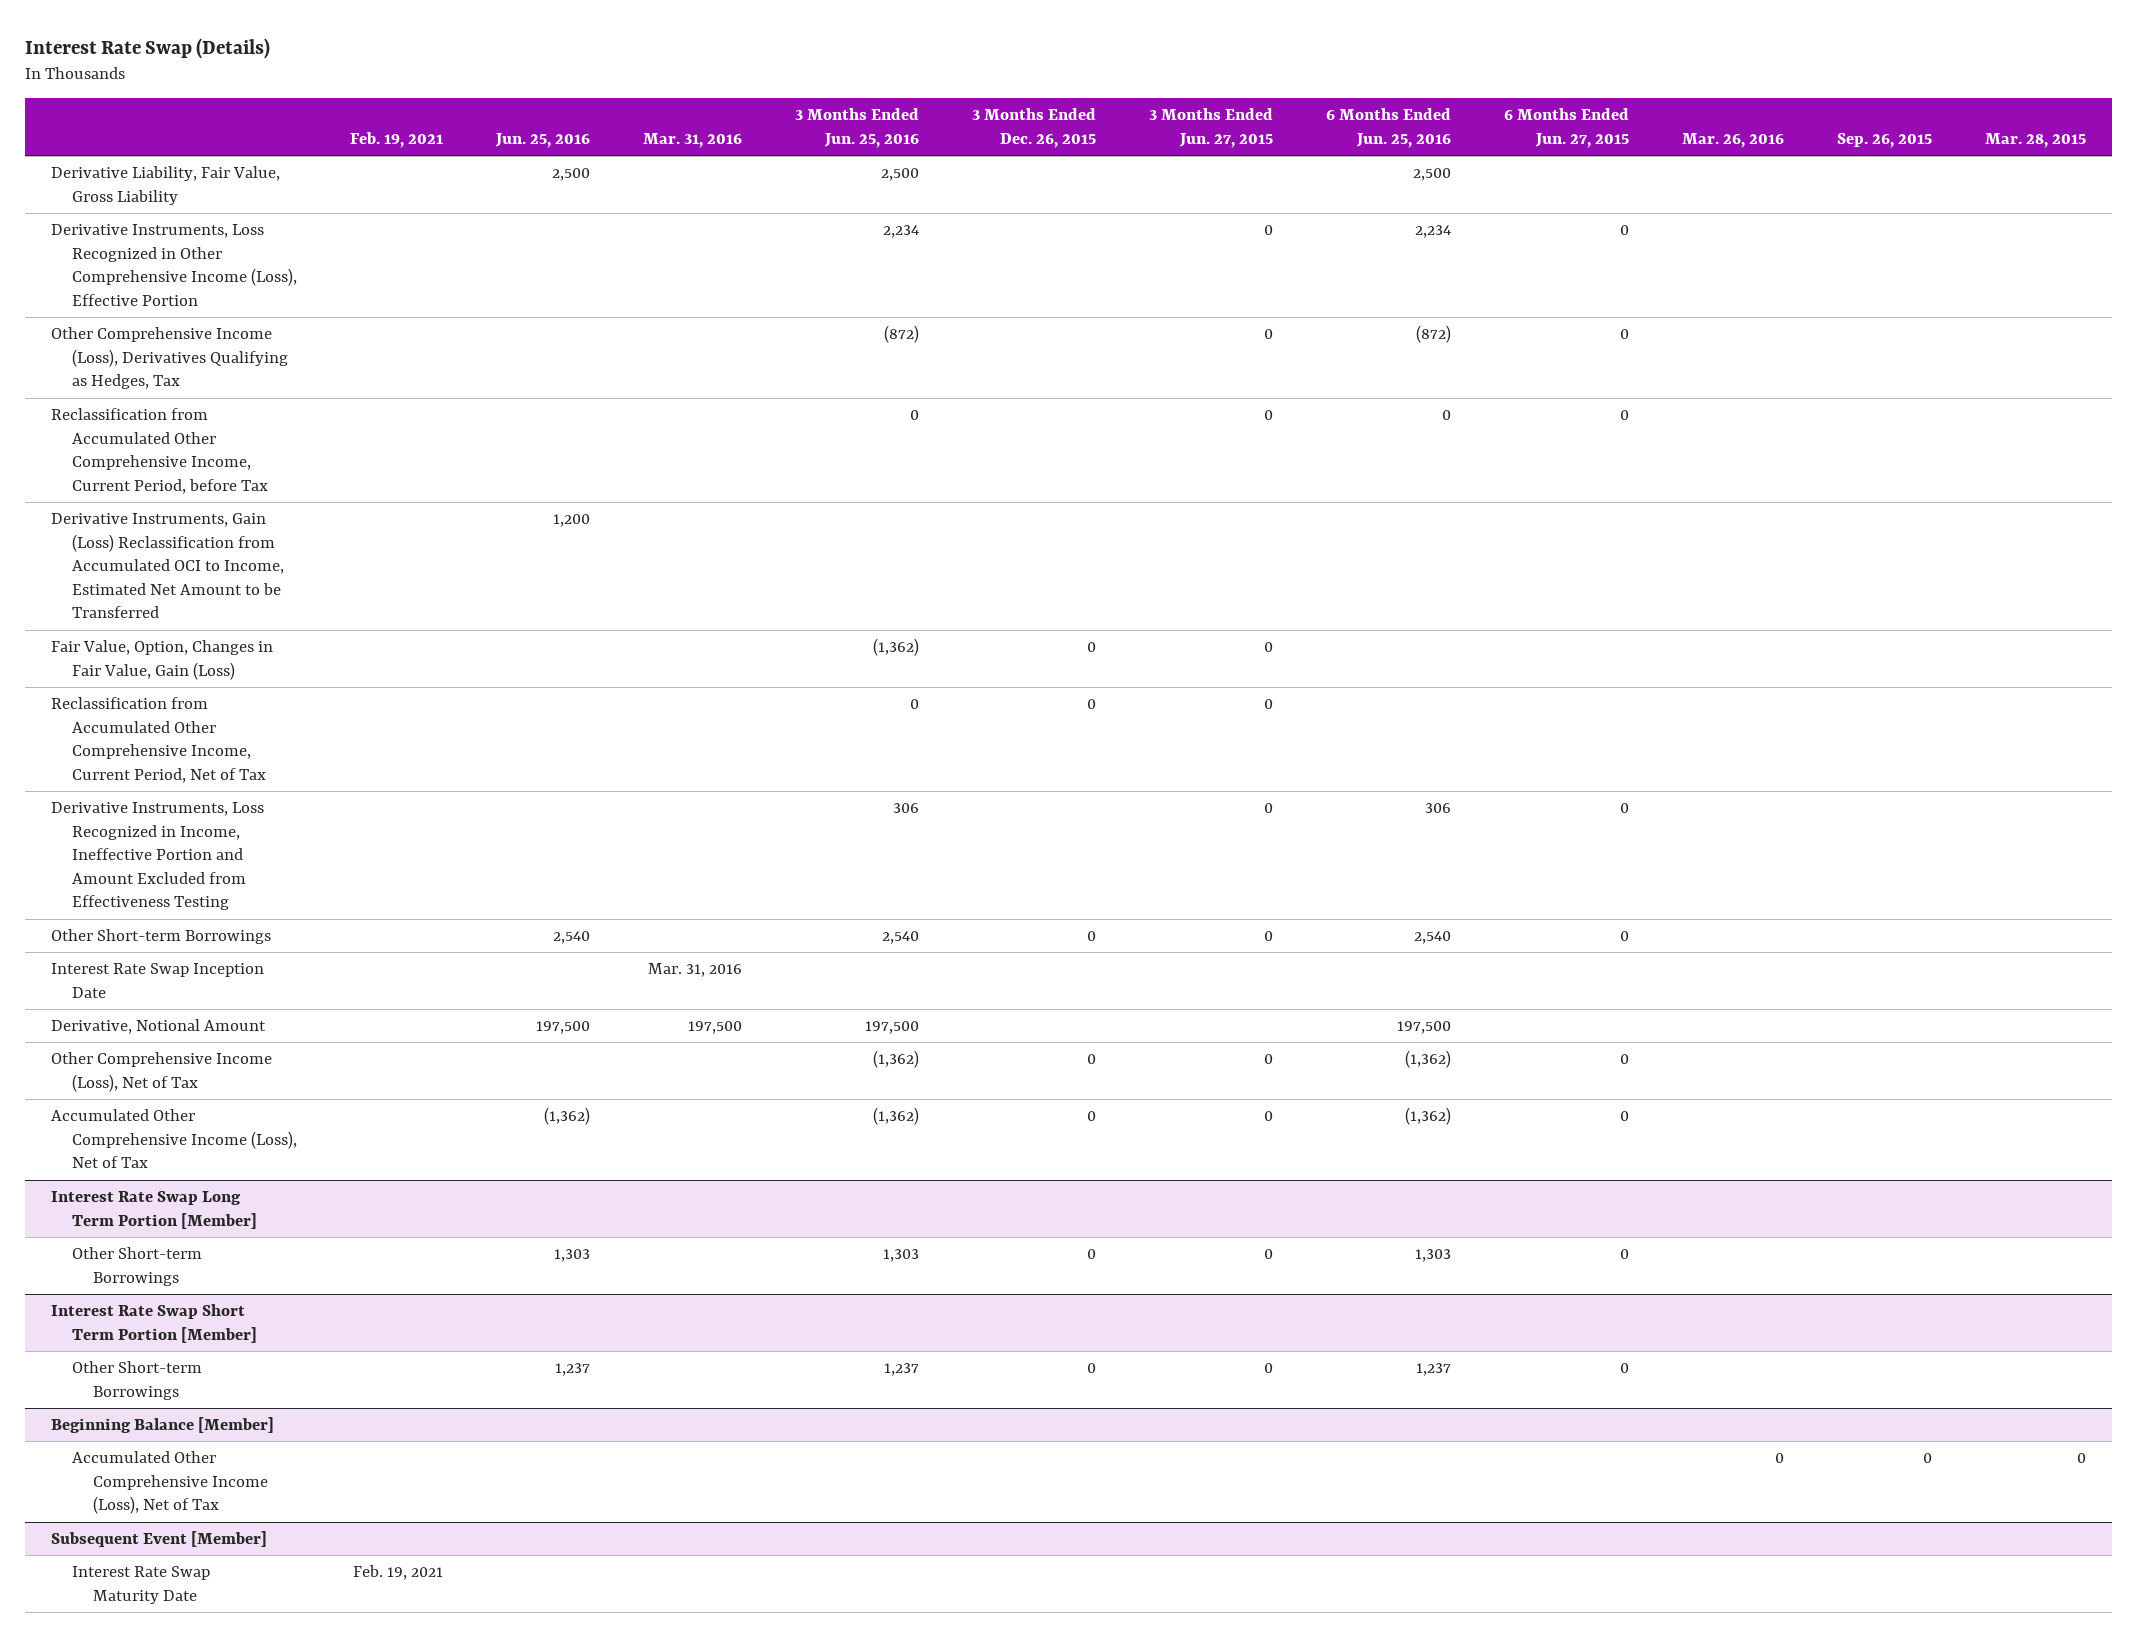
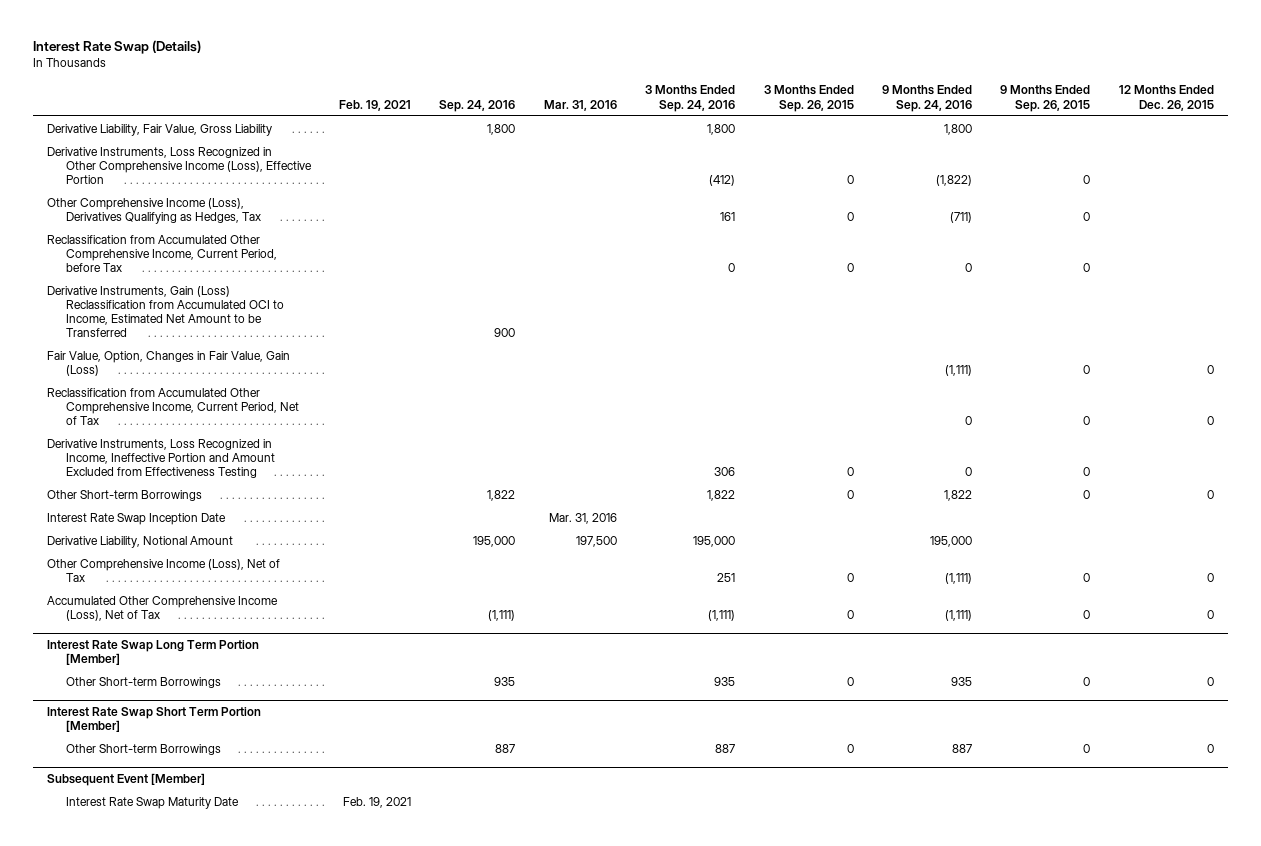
[495,132,591,148] Jun. 25, 2016 -> none
[794,108,919,148] 3 Months Ended Jun. 25, 2016 -> none
[971,108,1096,148] 3 Months Ended Dec. 26, 2015 -> none
[1148,108,1273,148] 3 Months Ended Jun. 27, 2015 -> none
[1325,108,1451,148] 6 Months Ended Jun. 25, 2016 -> none
[1503,108,1629,148] 6 Months Ended Jun. 27, 2015 -> none
[1681,132,1784,148] Mar. 26, 2016 -> none
[1836,132,1932,148] Sep. 26, 2015 -> none
[1984,132,2086,148] Mar. 28, 2015 -> none
none -> [439,99,516,112] Sep. 24, 2016
none -> [645,85,736,112] 3 Months Ended Sep. 24, 2016
none -> [763,85,854,112] 3 Months Ended Sep. 26, 2015
none -> [882,85,973,112] 9 Months Ended Sep. 24, 2016
none -> [1000,85,1091,112] 9 Months Ended Sep. 26, 2015
none -> [1118,85,1214,111] 12 Months Ended Dec. 26, 2015
[51,1019,267,1035] Derivative, Notional Amount -> [46,535,233,548] Derivative Liability, Notional Amount
[51,1417,275,1434] Beginning Balance [Member] -> none
[72,1451,269,1515] Accumulated Other Comprehensive Income (Loss), Net of Tax -> none

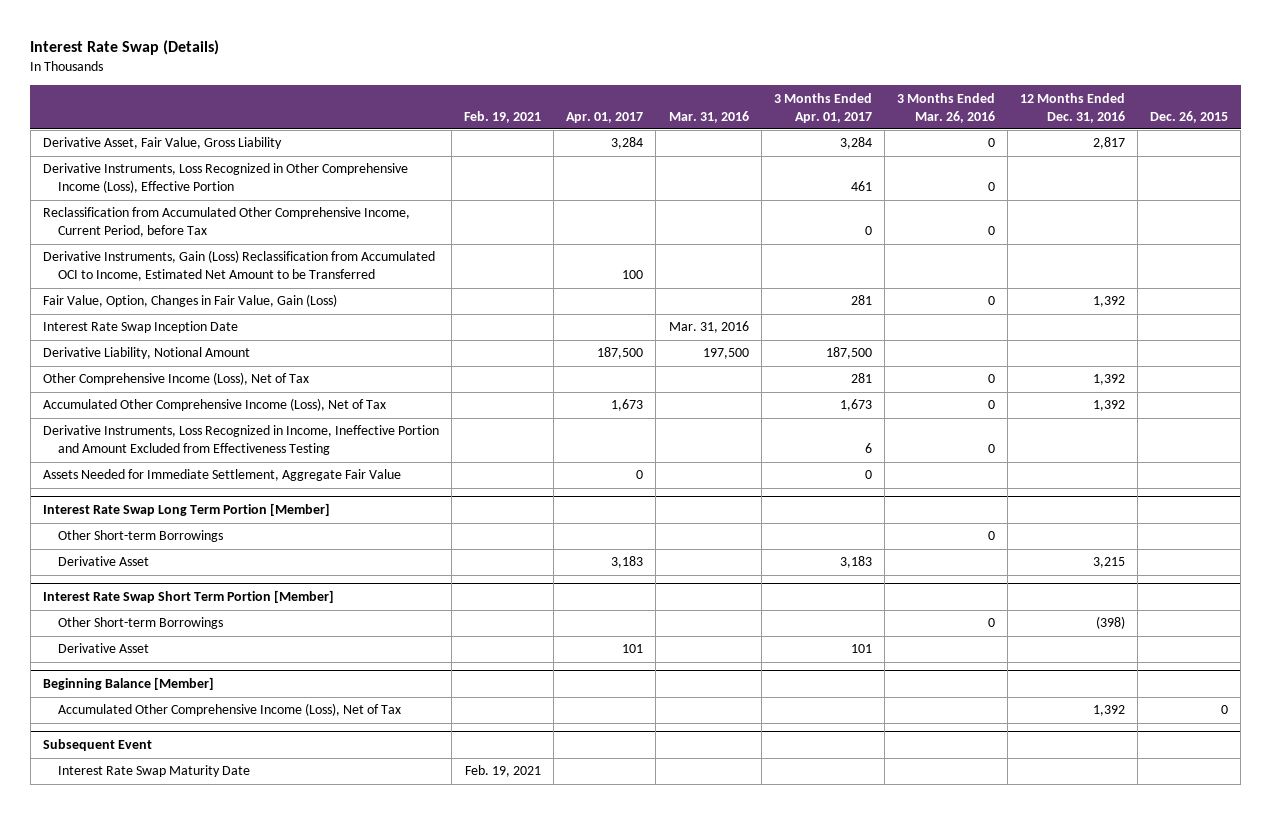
[439,99,516,112] Sep. 24, 2016 -> none
[645,85,736,112] 3 Months Ended Sep. 24, 2016 -> none
[763,85,854,112] 3 Months Ended Sep. 26, 2015 -> none
[882,85,973,112] 9 Months Ended Sep. 24, 2016 -> none
[1000,85,1091,112] 9 Months Ended Sep. 26, 2015 -> none
[1118,85,1214,111] 12 Months Ended Dec. 26, 2015 -> none
none -> [566,111,644,123] Apr. 01, 2017
none -> [773,92,872,123] 3 Months Ended Apr. 01, 2017
none -> [896,92,995,123] 3 Months Ended Mar. 26, 2016
none -> [1020,92,1126,123] 12 Months Ended Dec. 31, 2016
none -> [1150,110,1229,123] Dec. 26, 2015
[46,123,272,136] Derivative Liability, Fair Value, Gross Liability -> [43,137,283,150] Derivative Asset, Fair Value, Gross Liability
[46,197,261,224] Other Comprehensive Income (Loss), Derivatives Qualifying as Hedges, Tax -> none
[46,387,299,426] Reclassification from Accumulated Other Comprehensive Income, Current Period, Net of Tax -> none
[46,489,202,501] Other Short-term Borrowings -> none
[46,438,275,479] Derivative Instruments, Loss Recognized in Income, Ineffective Portion and Amount Excluded from Effectiveness Testing -> [43,425,440,456] Derivative Instruments, Loss Recognized in Income, Ineffective Portion and Amount Excluded from Effectiveness Testing
none -> [43,469,402,482] Assets Needed for Immediate Settlement, Aggregate Fair Value
none -> [58,556,150,567] Derivative Asset
none -> [58,643,150,654] Derivative Asset
none -> [43,677,215,691] Beginning Balance [Member]
none -> [58,703,402,717] Accumulated Other Comprehensive Income (Loss), Net of Tax
[46,772,205,786] Subsequent Event [Member] -> [43,739,153,752] Subsequent Event

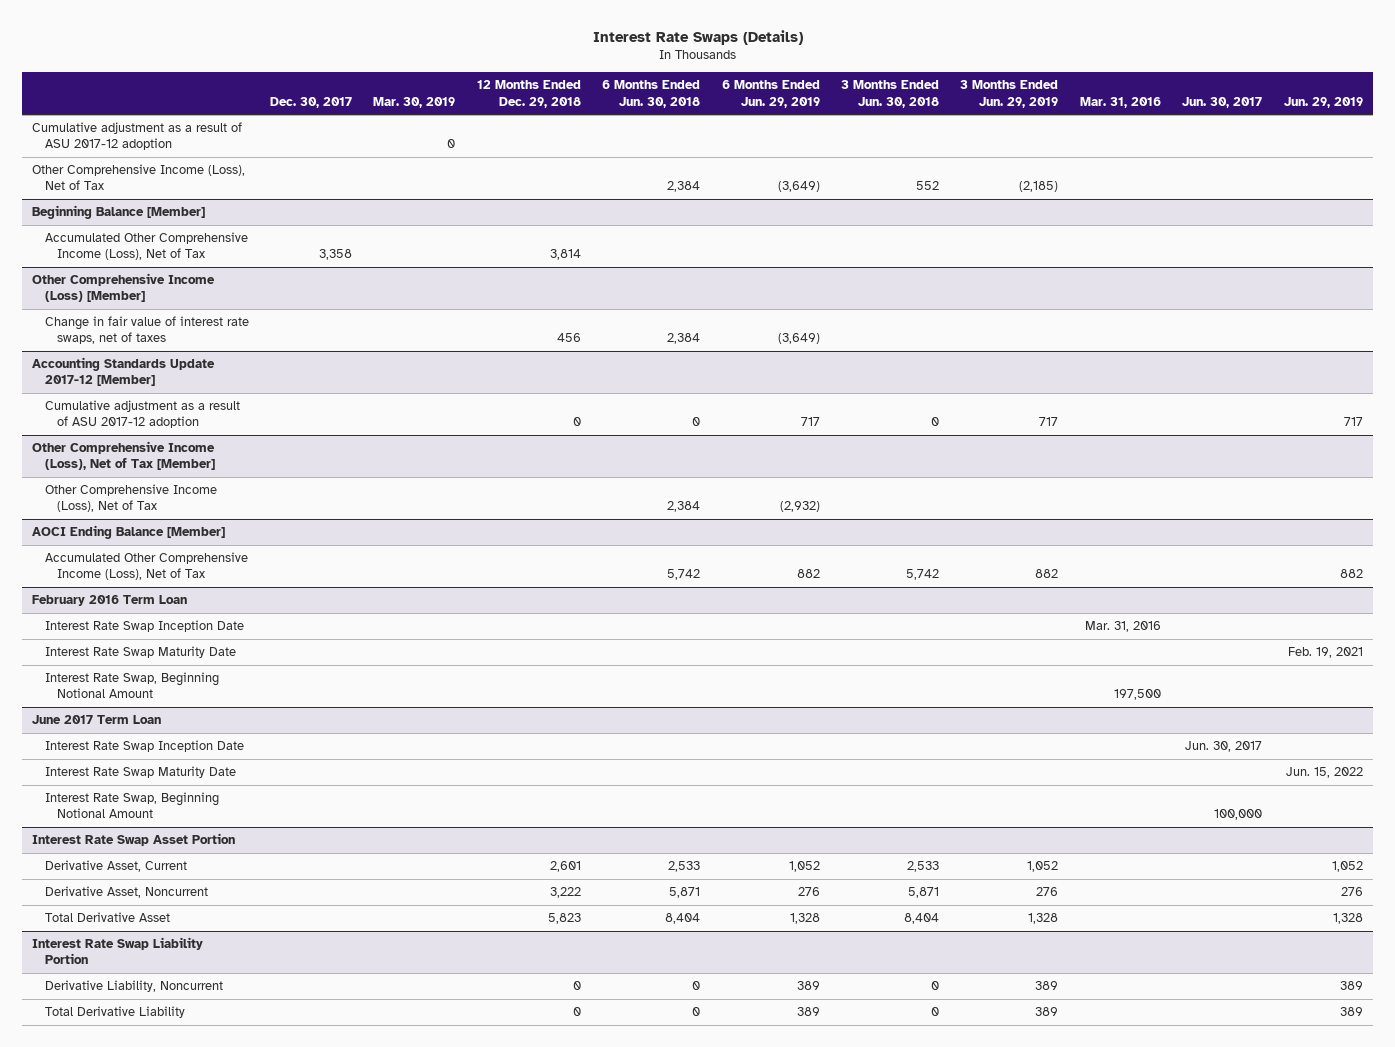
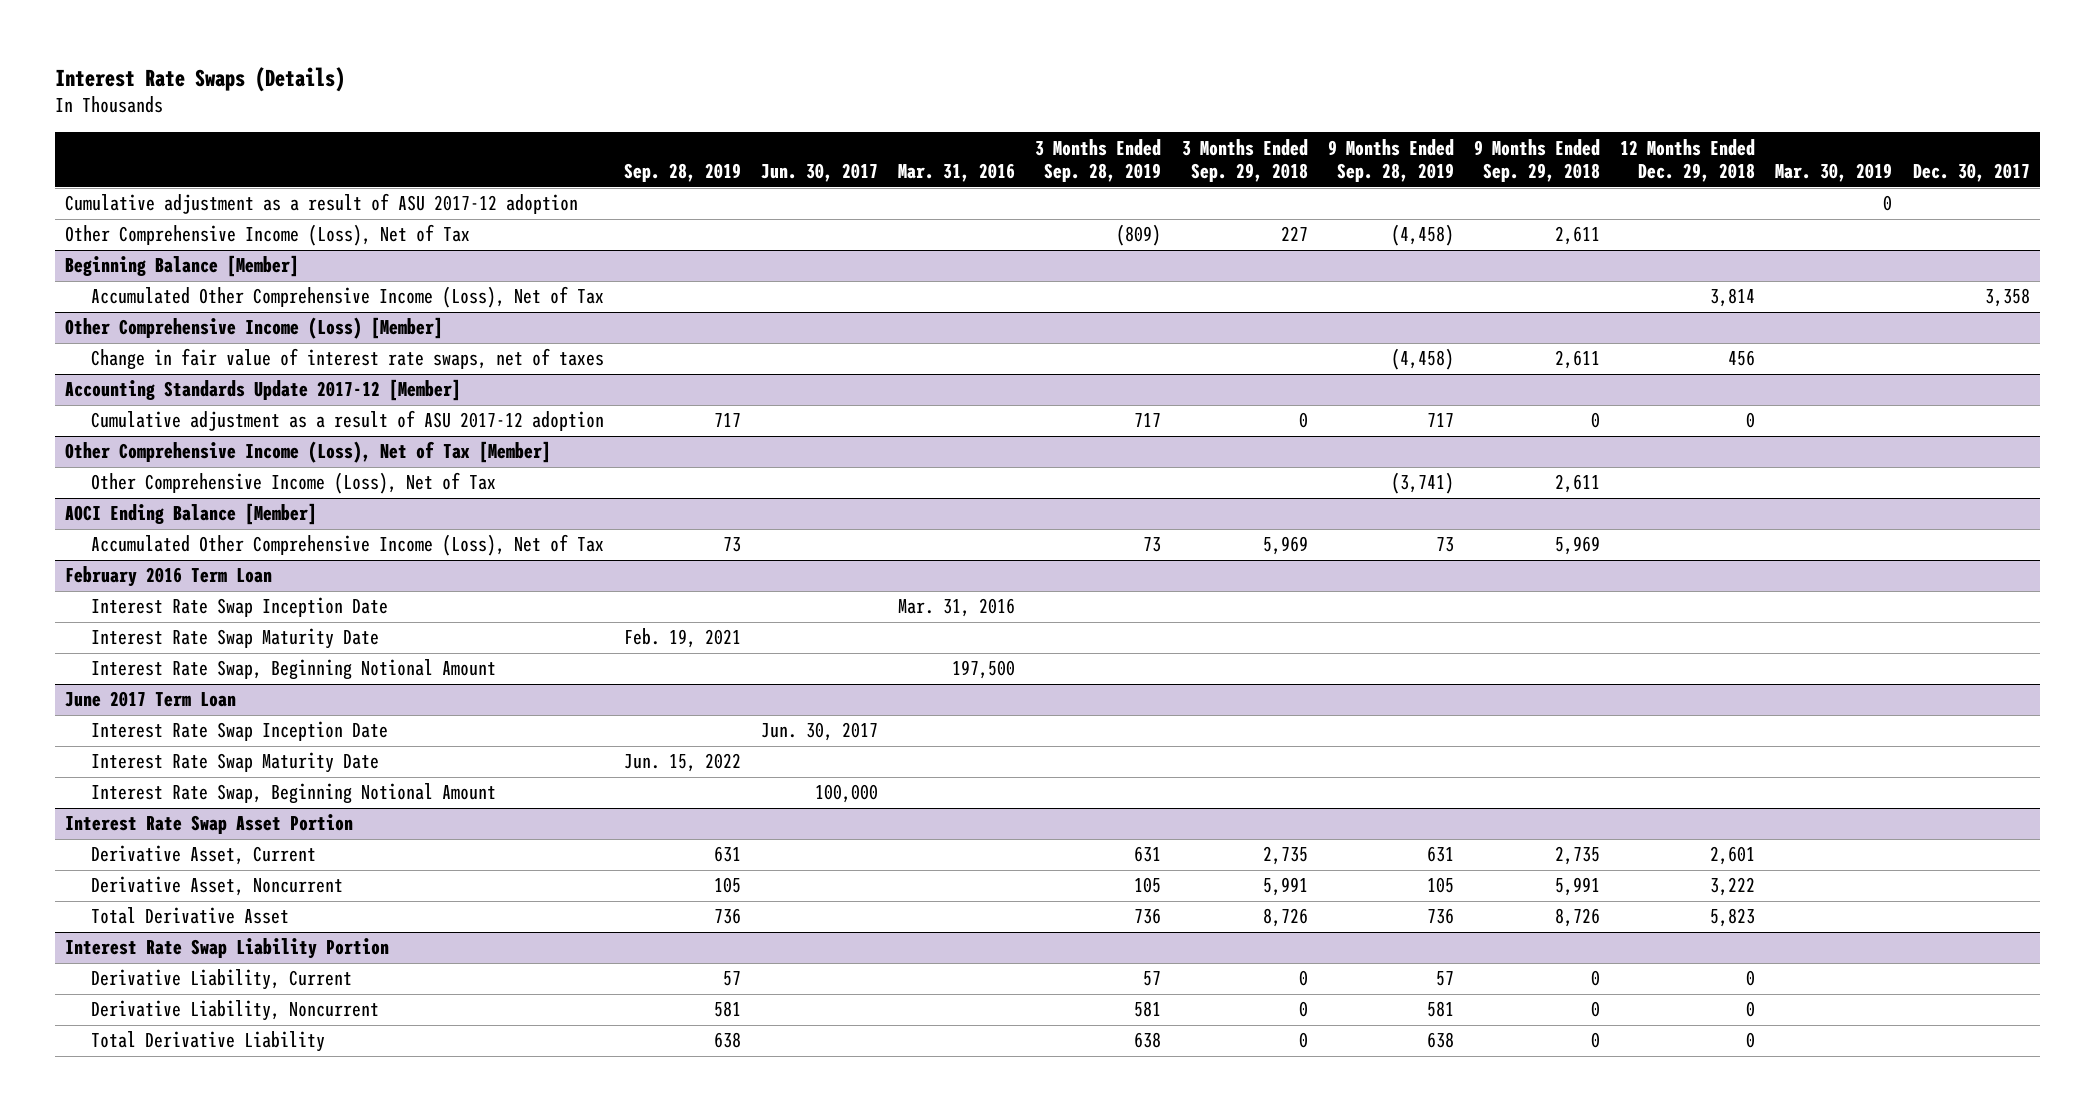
[602,80,701,108] 6 Months Ended Jun. 30, 2018 -> none
[721,80,820,108] 6 Months Ended Jun. 29, 2019 -> none
[841,80,940,108] 3 Months Ended Jun. 30, 2018 -> none
[960,80,1059,108] 3 Months Ended Jun. 29, 2019 -> none
[1283,96,1363,108] Jun. 29, 2019 -> none
none -> [623,163,741,183] Sep. 28, 2019
none -> [1035,138,1162,183] 3 Months Ended Sep. 28, 2019
none -> [1181,138,1308,183] 3 Months Ended Sep. 29, 2018
none -> [1327,138,1454,183] 9 Months Ended Sep. 28, 2019
none -> [1474,138,1601,183] 9 Months Ended Sep. 29, 2018
none -> [90,969,352,991] Derivative Liability, Current

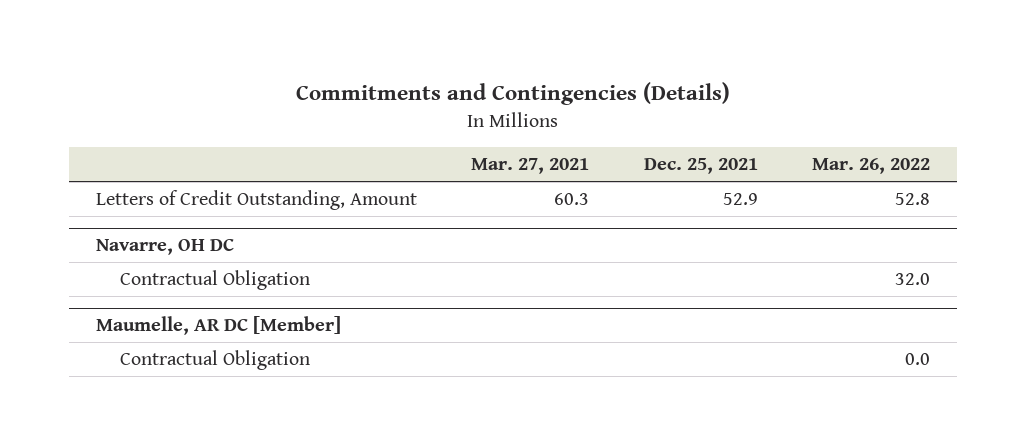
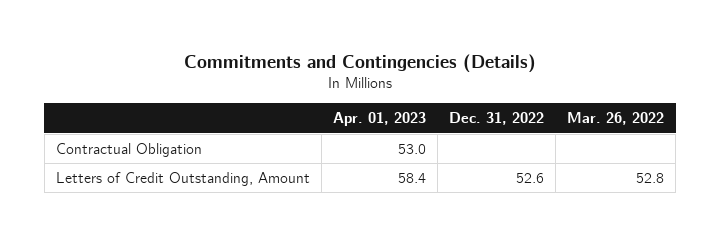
[471,158,590,175] Mar. 27, 2021 -> none
[643,158,758,175] Dec. 25, 2021 -> none
none -> [332,112,426,127] Apr. 01, 2023
none -> [448,112,544,126] Dec. 31, 2022
none -> [55,142,202,157] Contractual Obligation
[96,238,235,256] Navarre, OH DC -> none
[119,270,310,291] Contractual Obligation -> none
[96,316,342,336] Maumelle, AR DC [Member] -> none
[119,350,310,371] Contractual Obligation -> none

